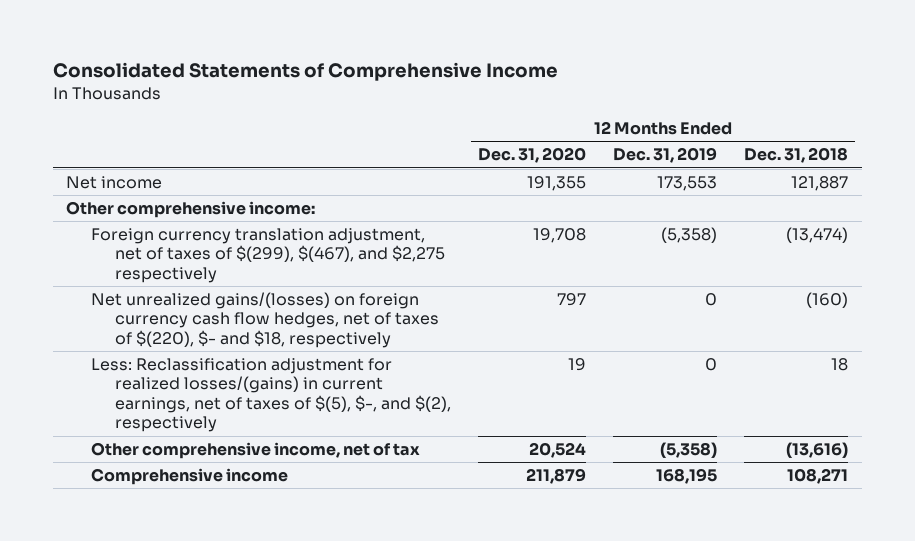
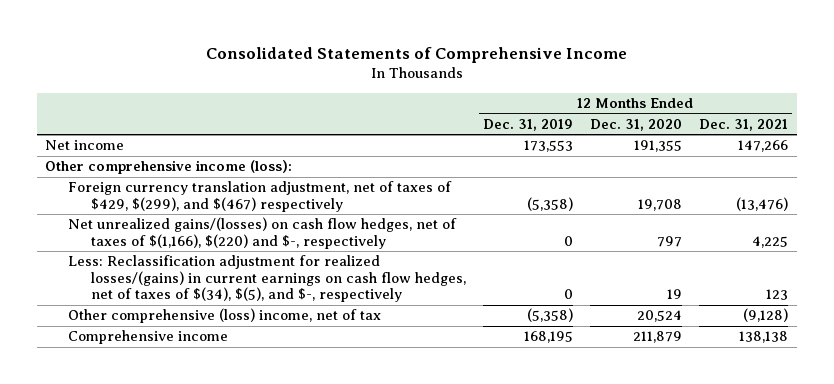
[744,147,849,164] Dec. 31, 2018 -> none
none -> [699,118,789,131] Dec. 31, 2021
[66,201,316,219] Other comprehensive income: -> [45,160,293,175] Other comprehensive income (loss):
[90,228,446,283] Foreign currency translation adjustment, net of taxes of $(299), $(467), and $2,275 respectively -> [68,181,453,212] Foreign currency translation adjustment, net of taxes of $429, $(299), and $(467) respectively
[90,292,440,348] Net unrealized gains/(losses) on foreign currency cash flow hedges, net of taxes of $(220), $- and $18, respectively -> [68,217,458,249] Net unrealized gains/(losses) on cash flow hedges, net of taxes of $(1,166), $(220) and $-, respectively
[90,358,452,433] Less: Reclassification adjustment for realized losses/(gains) in current earnings, net of taxes of $(5), $-, and $(2), respectively -> [68,255,466,303] Less: Reclassification adjustment for realized losses/(gains) in current earnings on cash flow hedges, net of taxes of $(34), $(5), and $-, respectively
[90,442,420,460] Other comprehensive income, net of tax -> [68,308,382,324] Other comprehensive (loss) income, net of tax

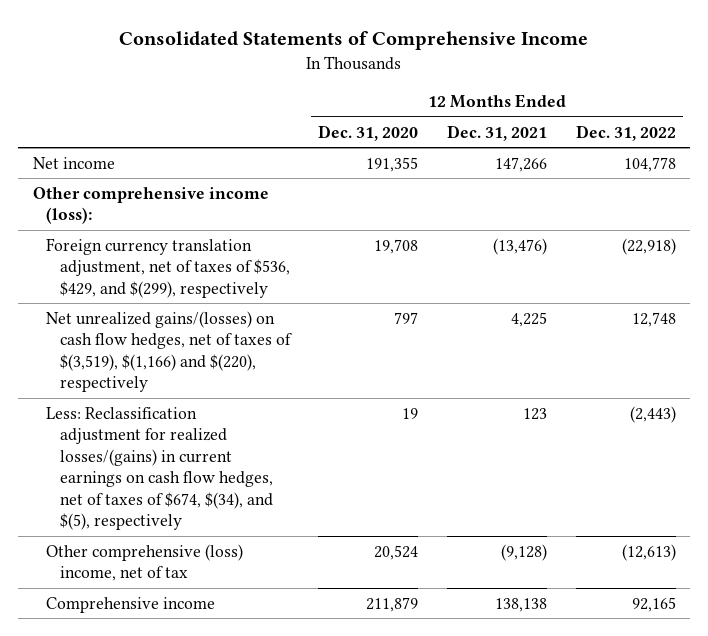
[482,118,573,131] Dec. 31, 2019 -> none
none -> [575,124,676,141] Dec. 31, 2022
[68,181,453,212] Foreign currency translation adjustment, net of taxes of $429, $(299), and $(467) respectively -> [46,237,290,298] Foreign currency translation adjustment, net of taxes of $536, $429, and $(299), respectively
[68,217,458,249] Net unrealized gains/(losses) on cash flow hedges, net of taxes of $(1,166), $(220) and $-, respectively -> [46,310,292,393] Net unrealized gains/(losses) on cash flow hedges, net of taxes of $(3,519), $(1,166) and $(220), respectively
[68,255,466,303] Less: Reclassification adjustment for realized losses/(gains) in current earnings on cash flow hedges, net of taxes of $(34), $(5), and $-, respectively -> [46,406,273,531] Less: Reclassification adjustment for realized losses/(gains) in current earnings on cash flow hedges, net of taxes of $674, $(34), and $(5), respectively

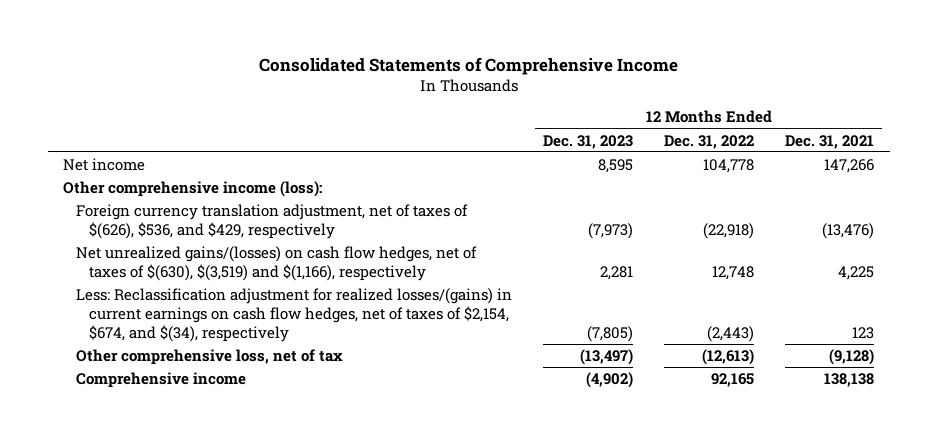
[318,124,419,141] Dec. 31, 2020 -> none
none -> [543,134,634,149] Dec. 31, 2023
[46,237,290,298] Foreign currency translation adjustment, net of taxes of $536, $429, and $(299), respectively -> [76,203,469,240] Foreign currency translation adjustment, net of taxes of $(626), $536, and $429, respectively
[46,310,292,393] Net unrealized gains/(losses) on cash flow hedges, net of taxes of $(3,519), $(1,166) and $(220), respectively -> [76,245,478,282] Net unrealized gains/(losses) on cash flow hedges, net of taxes of $(630), $(3,519) and $(1,166), respectively
[46,406,273,531] Less: Reclassification adjustment for realized losses/(gains) in current earnings on cash flow hedges, net of taxes of $674, $(34), and $(5), respectively -> [76,287,513,343] Less: Reclassification adjustment for realized losses/(gains) in current earnings on cash flow hedges, net of taxes of $2,154, $674, and $(34), respectively
[46,543,244,582] Other comprehensive (loss) income, net of tax -> [76,348,344,365] Other comprehensive loss, net of tax

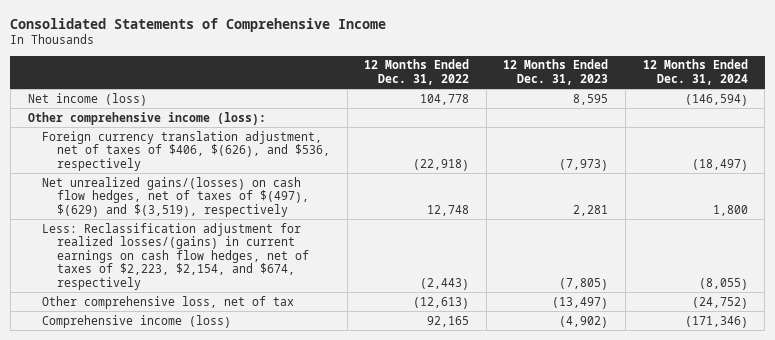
[785,134,875,149] Dec. 31, 2021 -> none
none -> [642,59,748,86] 12 Months Ended Dec. 31, 2024
[63,157,146,171] Net income -> [27,92,147,106] Net income (loss)
[76,203,469,240] Foreign currency translation adjustment, net of taxes of $(626), $536, and $429, respectively -> [42,130,330,171] Foreign currency translation adjustment, net of taxes of $406, $(626), and $536, respectively
[76,245,478,282] Net unrealized gains/(losses) on cash flow hedges, net of taxes of $(630), $(3,519) and $(1,166), respectively -> [42,176,309,217] Net unrealized gains/(losses) on cash flow hedges, net of taxes of $(497), $(629) and $(3,519), respectively
[76,287,513,343] Less: Reclassification adjustment for realized losses/(gains) in current earnings on cash flow hedges, net of taxes of $2,154, $674, and $(34), respectively -> [42,222,309,290] Less: Reclassification adjustment for realized losses/(gains) in current earnings on cash flow hedges, net of taxes of $2,223, $2,154, and $674, respectively
[76,371,247,388] Comprehensive income -> [42,314,232,328] Comprehensive income (loss)

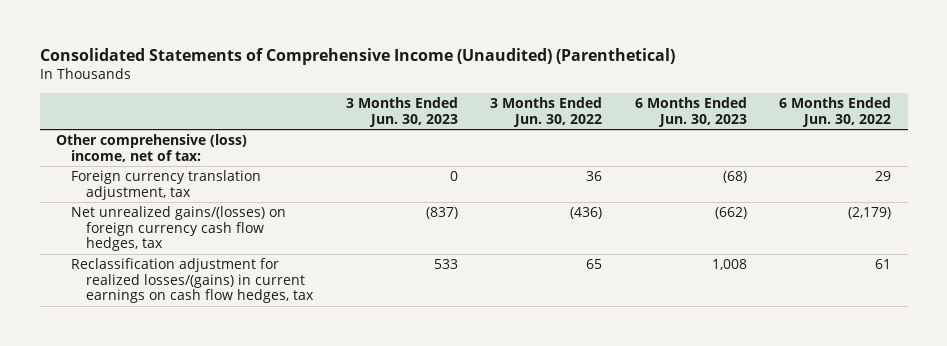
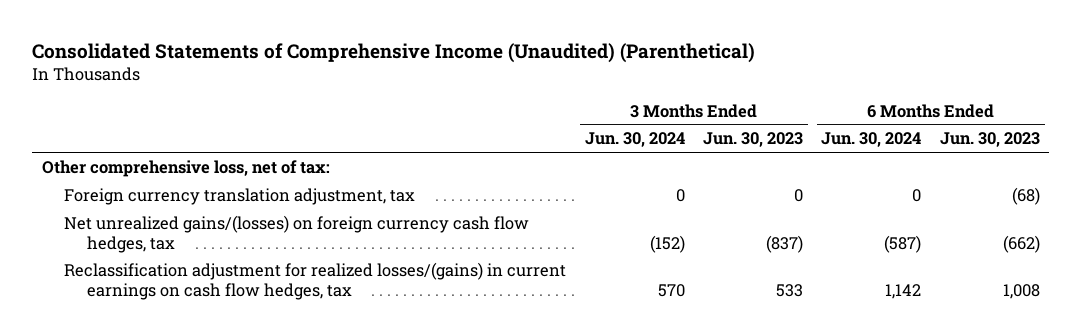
[490,96,603,127] 3 Months Ended Jun. 30, 2022 -> none
[779,96,892,127] 6 Months Ended Jun. 30, 2022 -> none
none -> [584,132,685,148] Jun. 30, 2024
none -> [821,132,922,148] Jun. 30, 2024
[56,134,248,162] Other comprehensive (loss) income, net of tax: -> [41,159,330,177] Other comprehensive loss, net of tax:

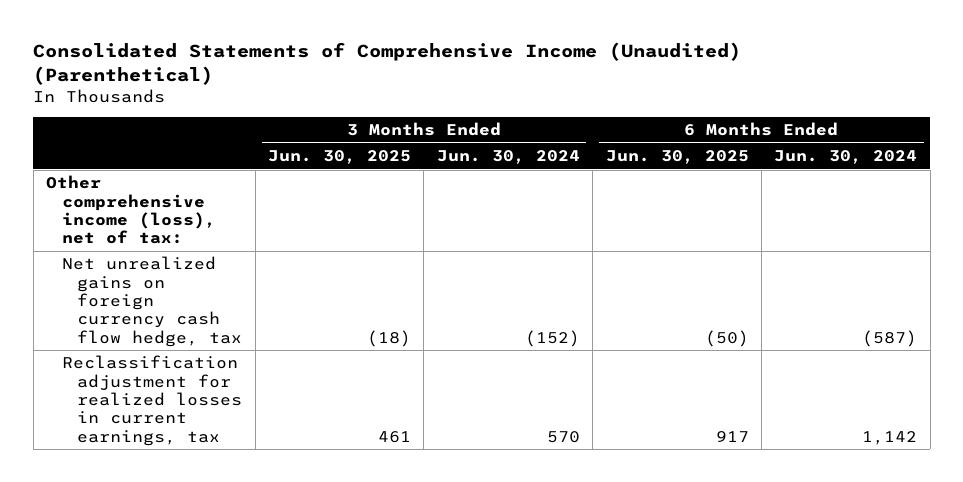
[703,132,804,148] Jun. 30, 2023 -> none
[939,132,1040,148] Jun. 30, 2023 -> none
none -> [267,150,411,165] Jun. 30, 2025
none -> [605,150,749,165] Jun. 30, 2025
[64,187,416,205] Foreign currency translation adjustment, tax -> none
[41,159,330,177] Other comprehensive loss, net of tax: -> [46,175,216,245] Other comprehensive income (loss), net of tax:
[64,214,530,253] Net unrealized gains/(losses) on foreign currency cash flow hedges, tax -> [61,256,243,347] Net unrealized gains on foreign currency cash flow hedge, tax
[64,261,567,300] Reclassification adjustment for realized losses/(gains) in current earnings on cash flow hedges, tax -> [61,355,243,446] Reclassification adjustment for realized losses in current earnings, tax

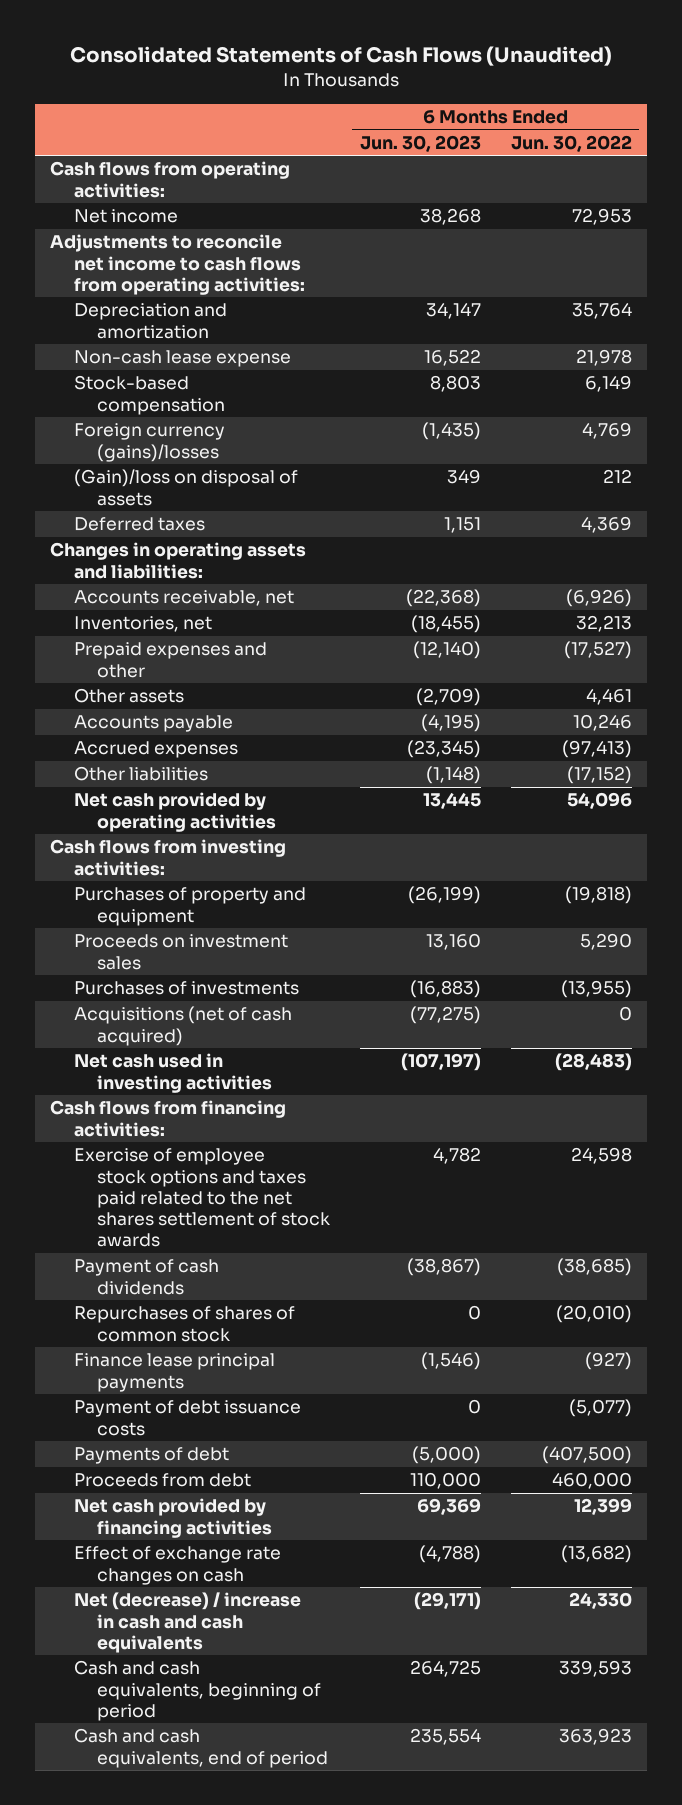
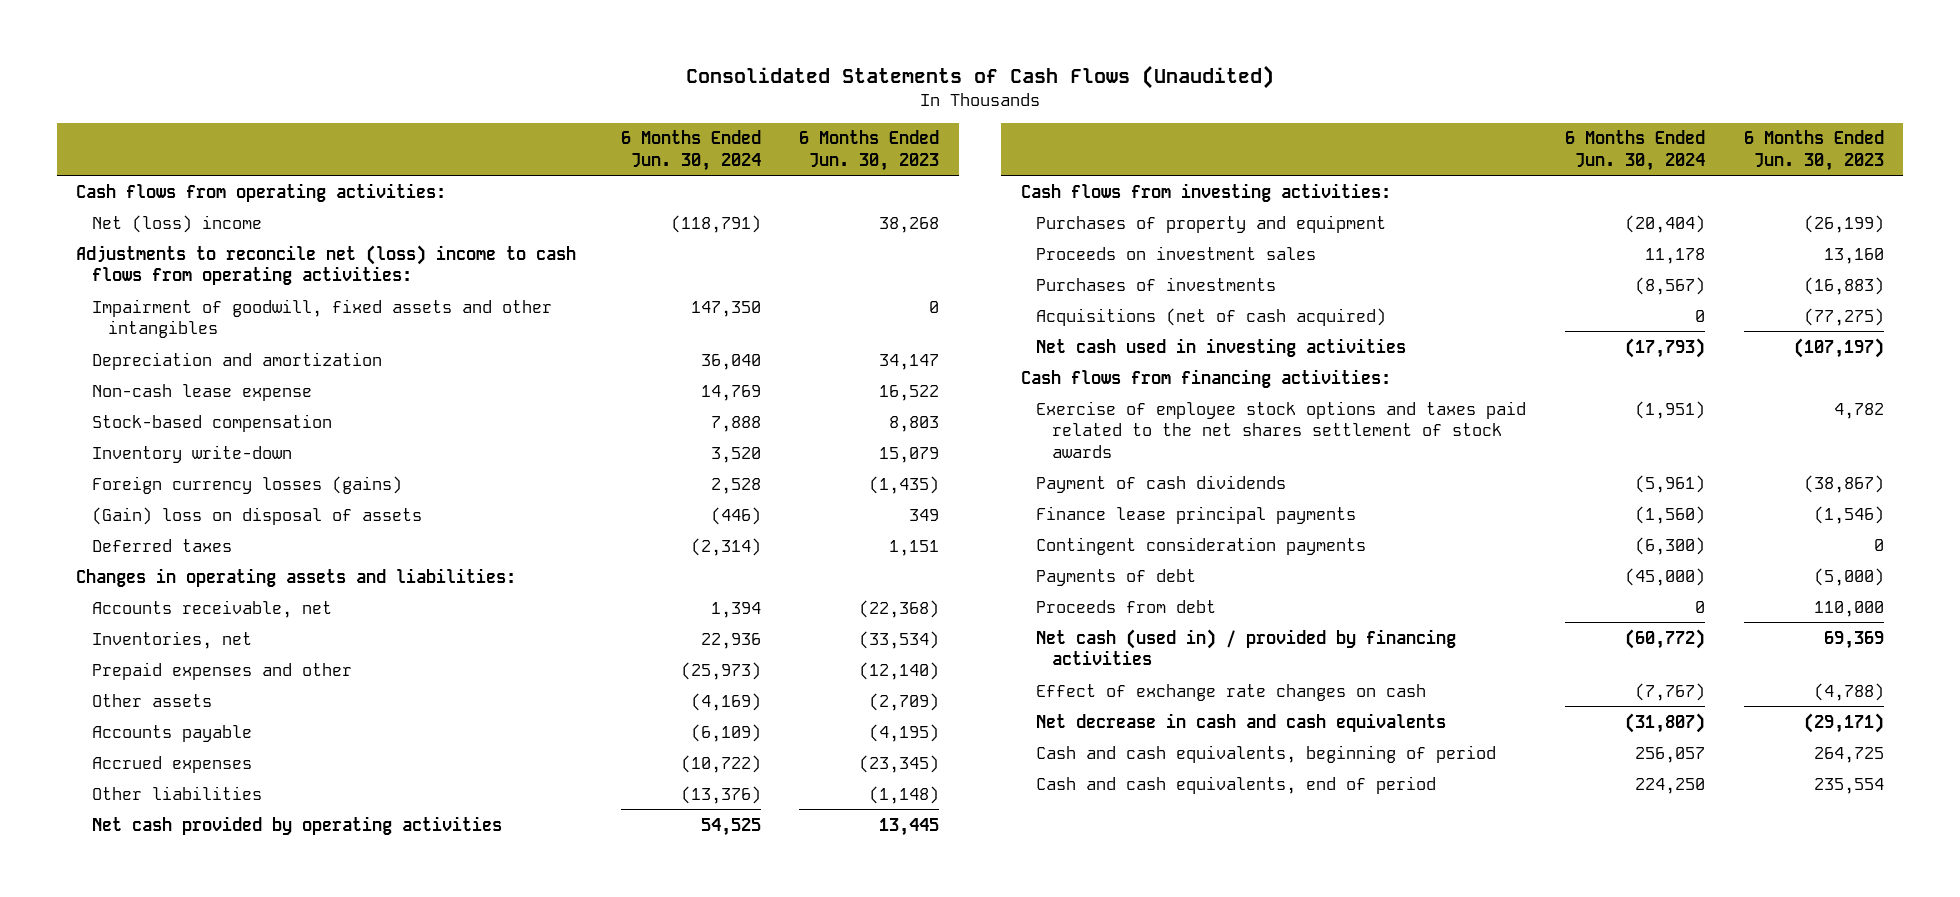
[510,134,632,152] Jun. 30, 2022 -> none
none -> [620,130,761,171] 6 Months Ended Jun. 30, 2024
[73,209,178,224] Net income -> [91,214,262,233] Net (loss) income
[50,234,305,295] Adjustments to reconcile net income to cash flows from operating activities: -> [76,244,577,286] Adjustments to reconcile net (loss) income to cash flows from operating activities:
none -> [91,298,552,339] Impairment of goodwill, fixed assets and other intangibles
none -> [91,444,292,463] Inventory write-down
[73,423,225,462] Foreign currency (gains)/losses -> [91,475,402,494] Foreign currency losses (gains)
[73,469,298,506] (Gain)/loss on disposal of assets -> [91,506,422,525] (Gain) loss on disposal of assets
[410,615,481,634] (18,455) -> [859,630,940,649] (33,534)
[73,1306,295,1342] Repurchases of shares of common stock -> none
[73,1400,301,1436] Payment of debt issuance costs -> none
none -> [1036,536,1367,555] Contingent consideration payments
[73,1498,273,1538] Net cash provided by financing activities -> [1036,628,1457,666] Net cash (used in) / provided by financing activities
[73,1592,301,1653] Net (decrease) / increase in cash and cash equivalents -> [1036,712,1447,732] Net decrease in cash and cash equivalents

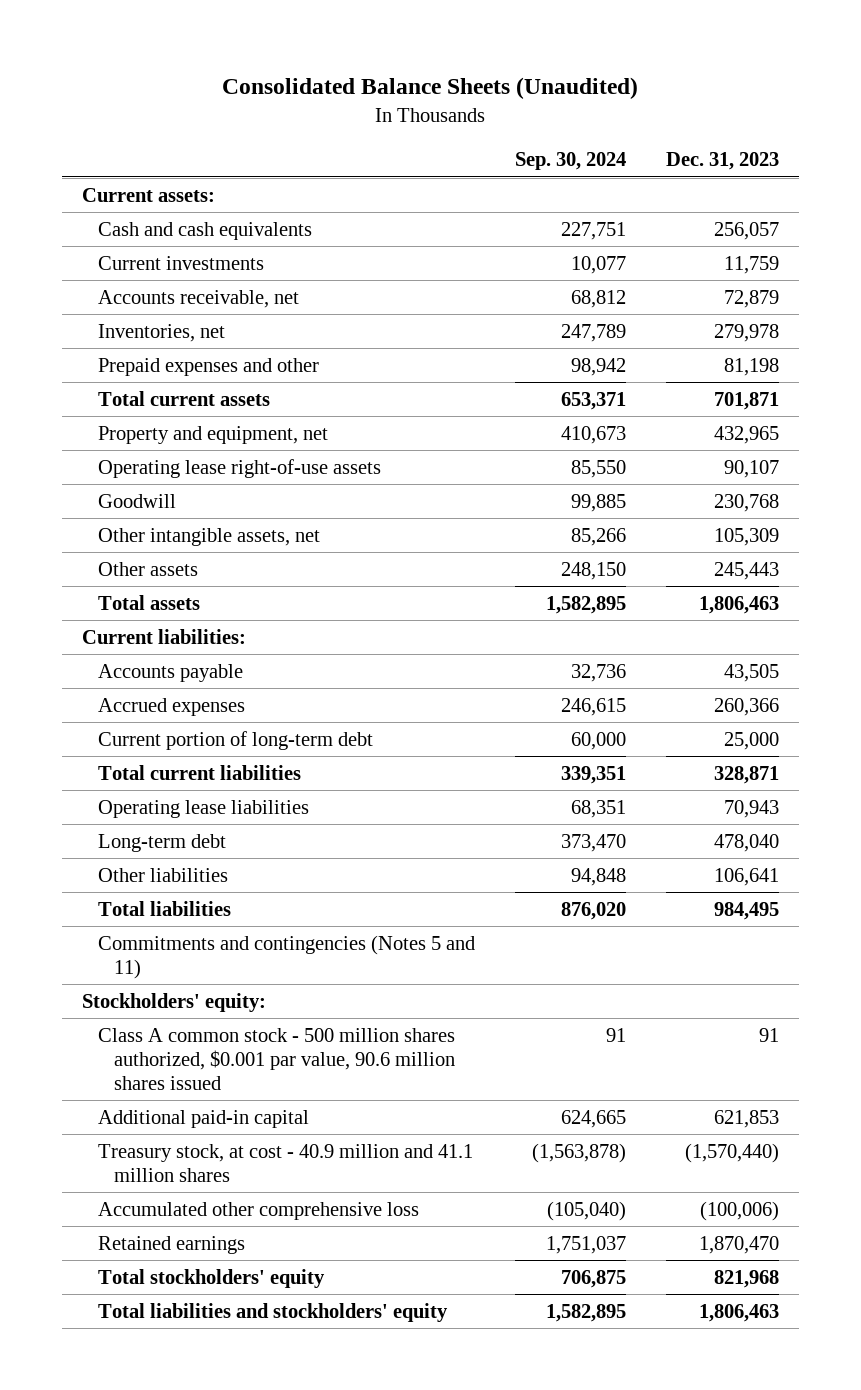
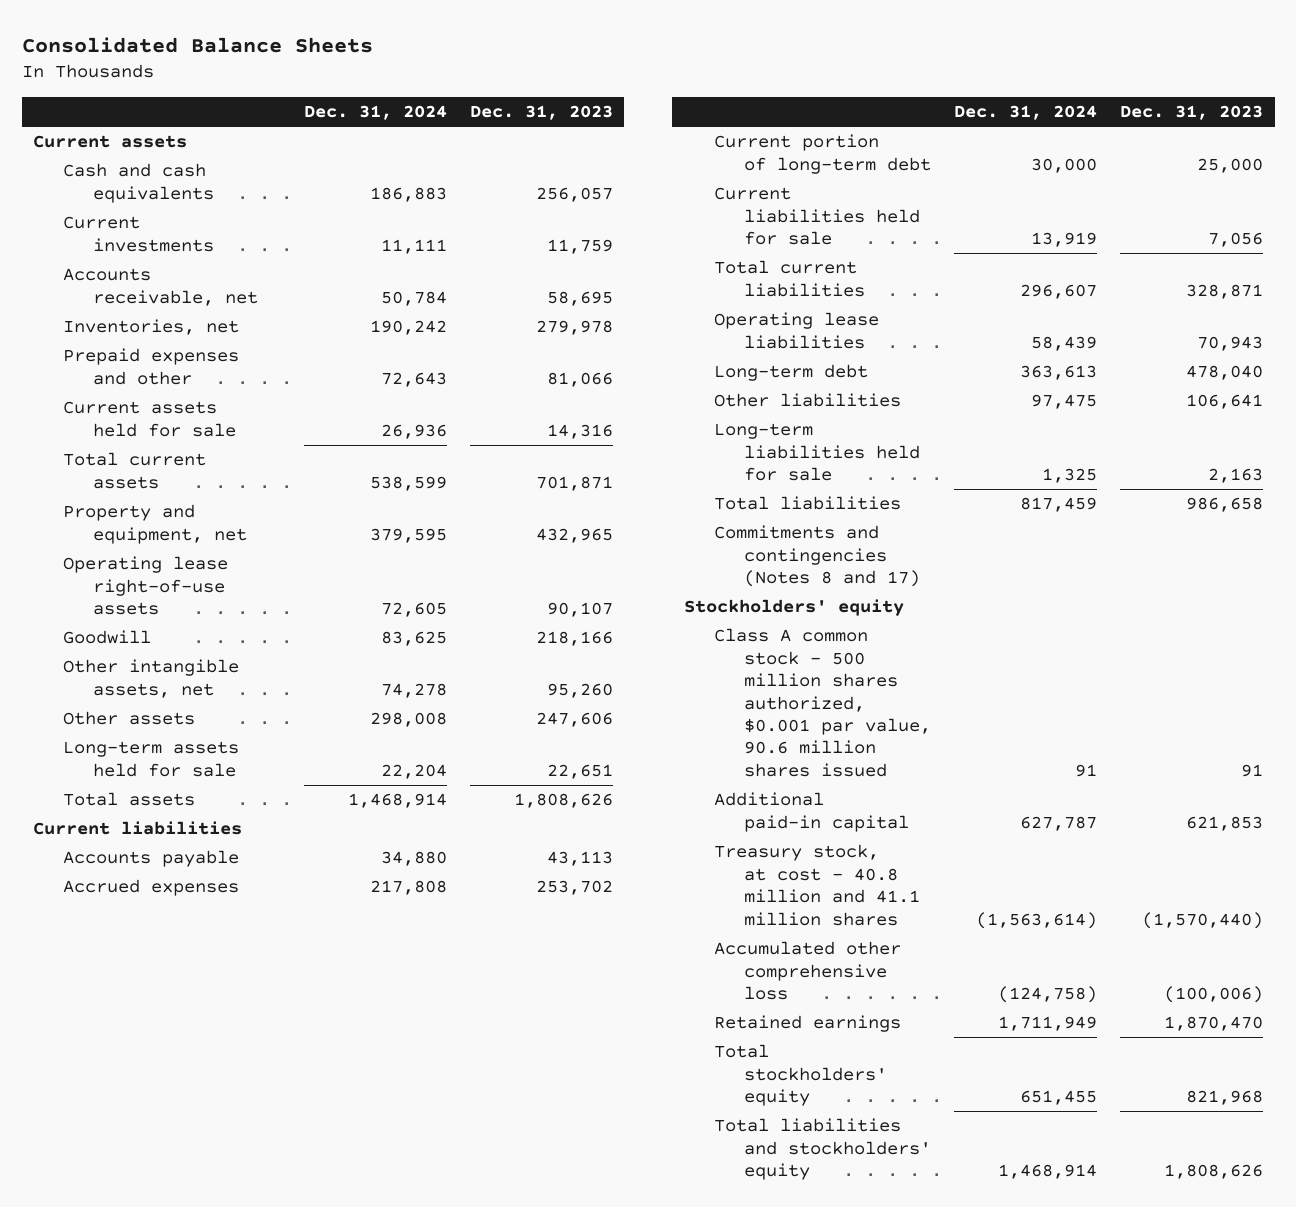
[222,77,639,100] Consolidated Balance Sheets (Unaudited) -> [21,36,373,53] Consolidated Balance Sheets
[515,152,627,171] Sep. 30, 2024 -> none
none -> [303,104,447,120] Dec. 31, 2024
[82,187,216,202] Current assets: -> [33,135,188,149] Current assets
[723,289,779,308] 72,879 -> [546,290,613,306] 58,695
[723,357,779,376] 81,198 -> [546,371,613,387] 81,066
none -> [63,401,237,437] Current assets held for sale
[713,493,779,512] 230,768 -> [535,631,613,647] 218,166
[713,527,779,546] 105,309 -> [546,682,613,698] 95,260
[713,561,779,580] 245,443 -> [535,712,613,728] 247,606
none -> [63,741,240,777] Long-term assets held for sale
[698,595,779,614] 1,806,463 -> [513,793,613,809] 1,808,626
[82,628,247,644] Current liabilities: -> [33,821,243,836] Current liabilities
[723,663,779,682] 43,505 -> [546,851,613,867] 43,113
[713,697,779,716] 260,366 -> [535,880,613,896] 253,702
none -> [713,187,920,246] Current liabilities held for sale
none -> [713,423,920,482] Long-term liabilities held for sale
[713,901,779,920] 984,495 -> [1186,497,1264,513] 986,658
[98,934,476,979] Commitments and contingencies (Notes 5 and 11) -> [713,525,920,588] Commitments and contingencies (Notes 8 and 17)
[82,992,267,1012] Stockholders' equity: -> [683,599,904,617] Stockholders' equity
[98,1143,474,1182] Treasury stock, at cost - 40.9 million and 41.1 million shares -> [713,844,920,926] Treasury stock, at cost - 40.8 million and 41.1 million shares
[698,1303,779,1322] 1,806,463 -> [1164,1164,1264,1180] 1,808,626

